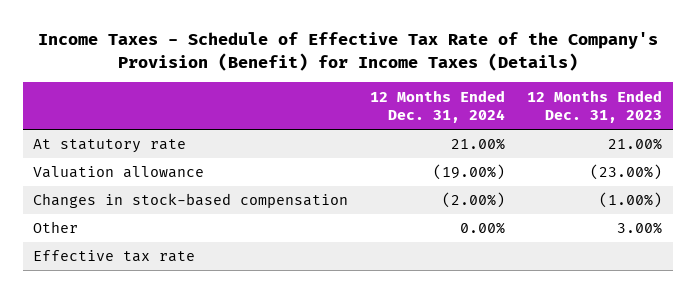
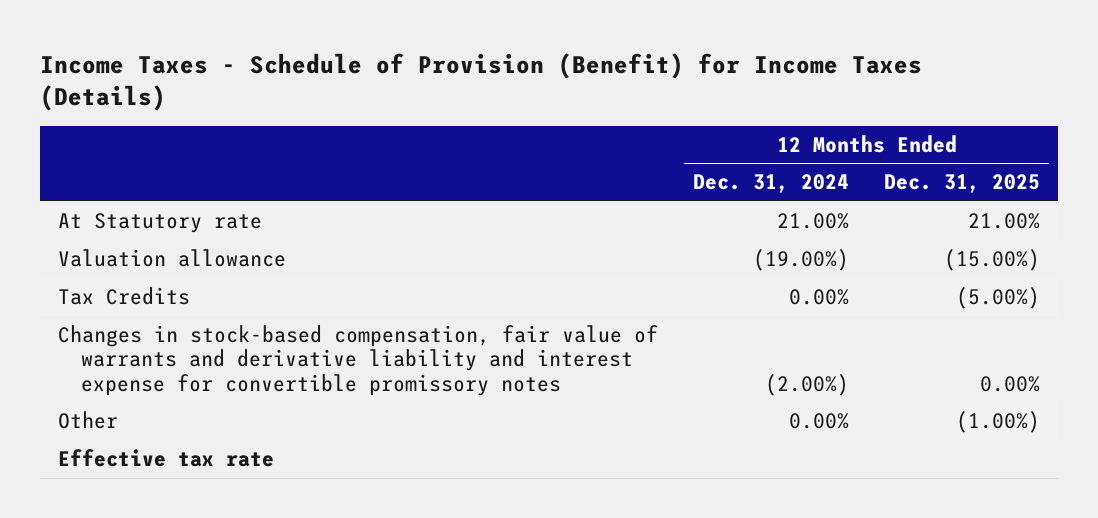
[37,32,658,71] Income Taxes - Schedule of Effective Tax Rate of the Company's Provision (Benefit) for Income Taxes (Details) -> [40,52,923,111] Income Taxes - Schedule of Provision (Benefit) for Income Taxes (Details)
[526,89,662,124] 12 Months Ended Dec. 31, 2023 -> none
none -> [884,174,1041,194] Dec. 31, 2025
[33,139,187,154] At statutory rate -> [57,213,262,234] At Statutory rate
none -> [57,287,190,306] Tax Credits
[33,193,349,209] Changes in stock-based compensation -> [57,325,658,396] Changes in stock-based compensation, fair value of warrants and derivative liability and interest expense for convertible promissory notes

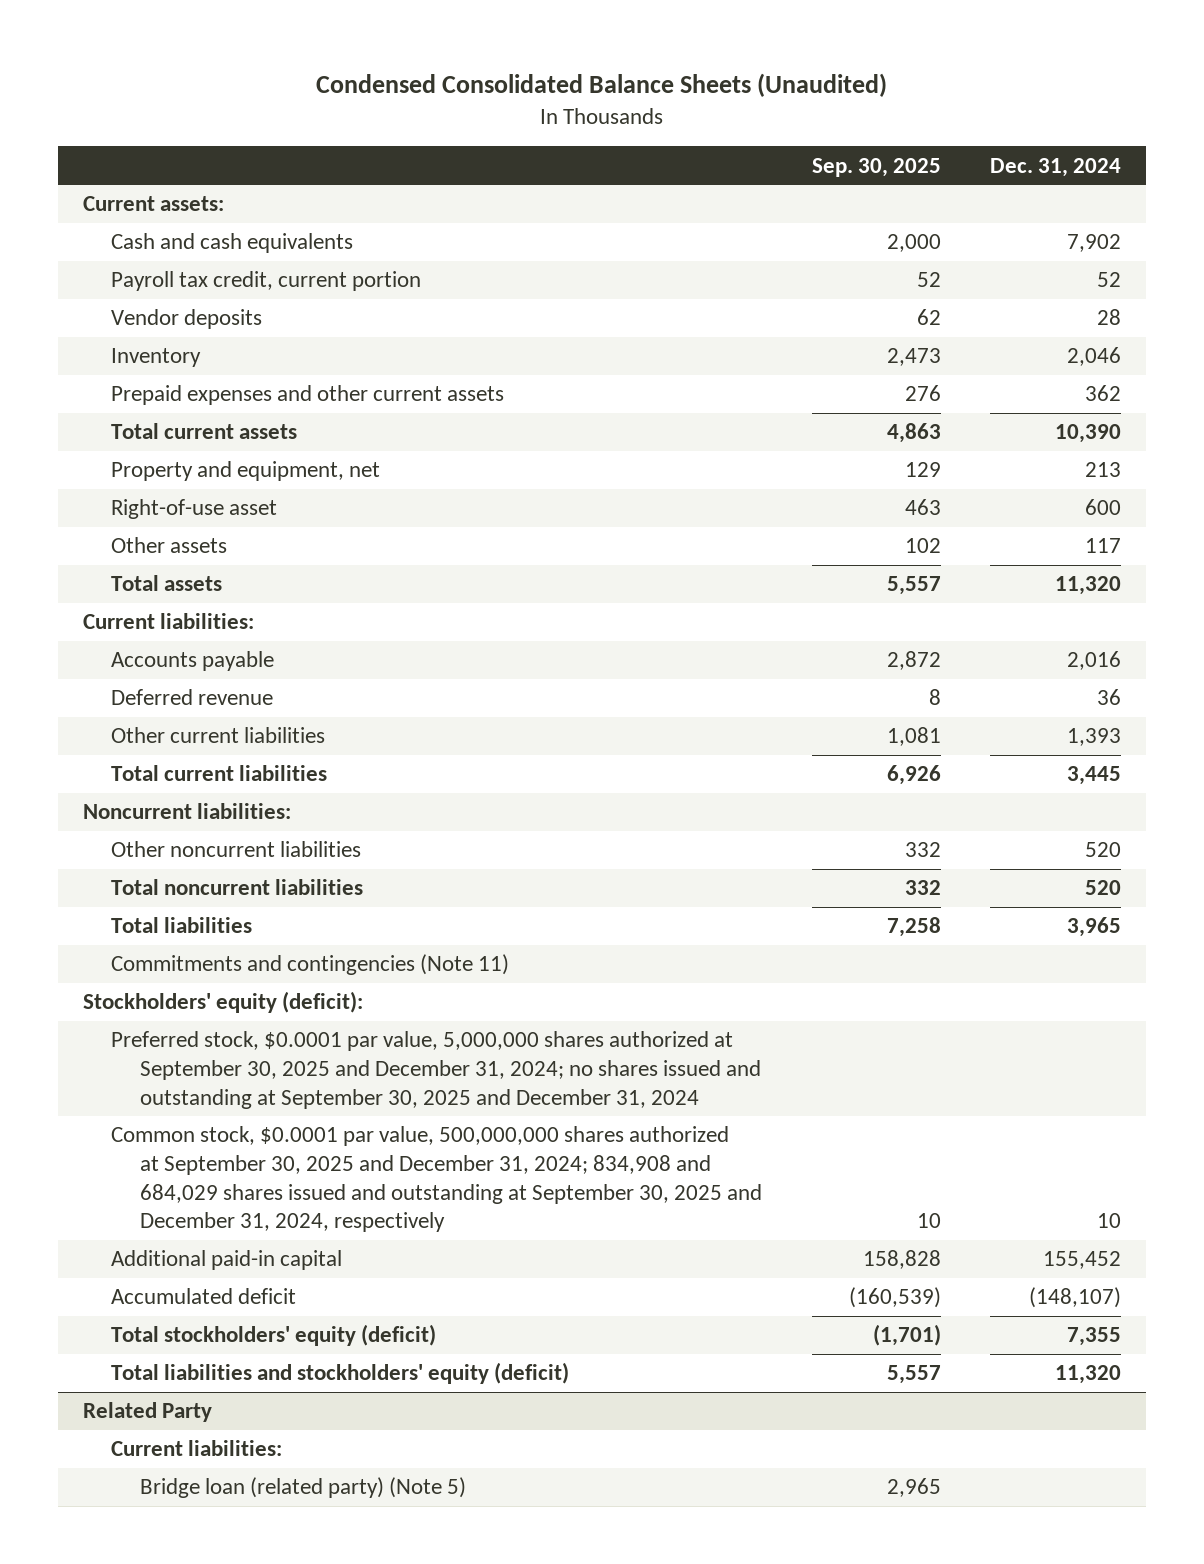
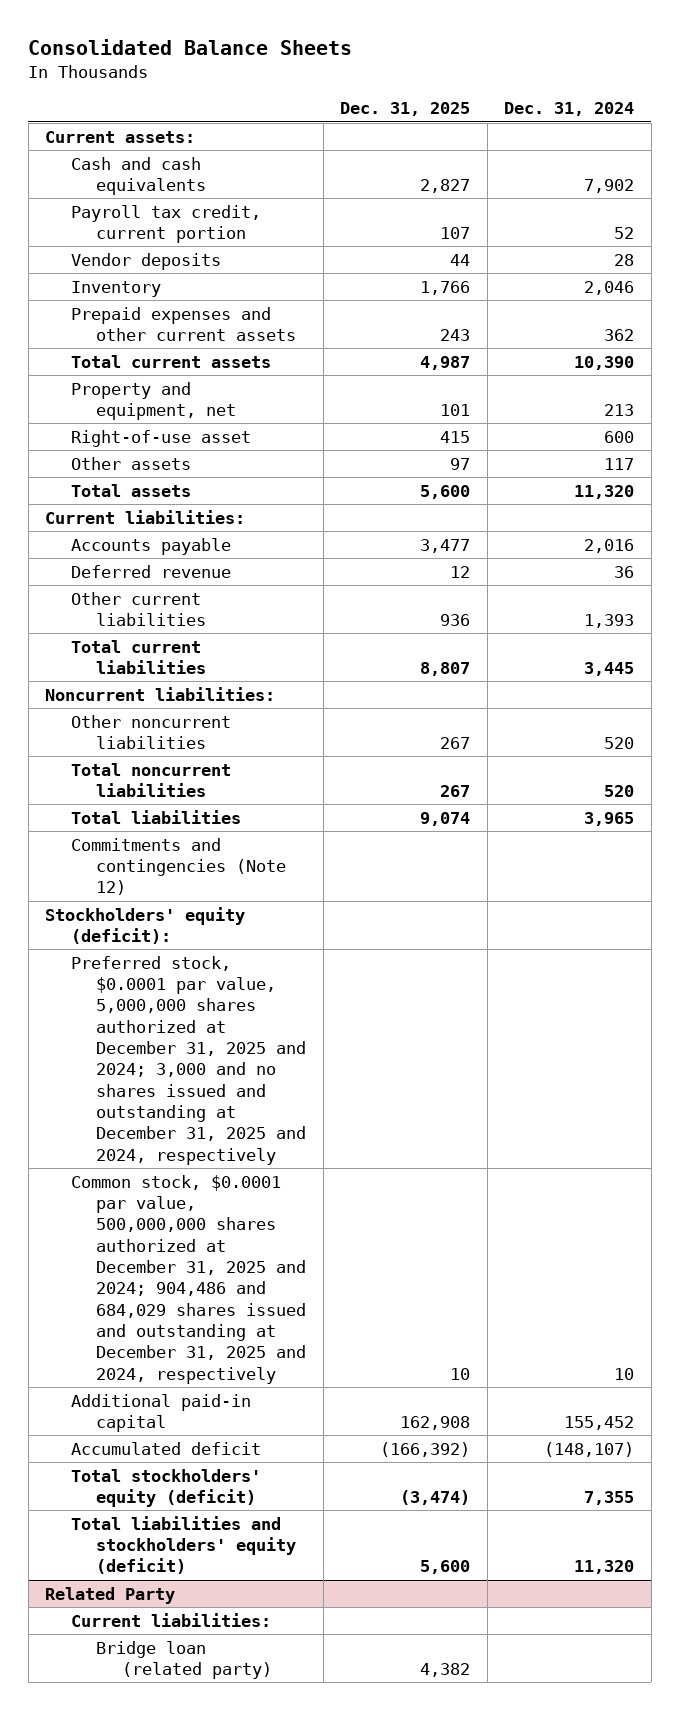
[316,73,888,98] Condensed Consolidated Balance Sheets (Unaudited) -> [28,38,353,55] Consolidated Balance Sheets
[811,157,941,177] Sep. 30, 2025 -> none
none -> [340,102,471,117] Dec. 31, 2025
[111,954,510,976] Commitments and contingencies (Note 11) -> [70,837,287,896] Commitments and contingencies (Note 12)
[111,1031,761,1109] Preferred stock, $0.0001 par value, 5,000,000 shares authorized at September 30, 2025 and December 31, 2024; no shares issued and outstanding at September 30, 2025 and December 31, 2024 -> [70,955,307,1165] Preferred stock, $0.0001 par value, 5,000,000 shares authorized at December 31, 2025 and 2024; 3,000 and no shares issued and outstanding at December 31, 2025 and 2024, respectively
[111,1126,762,1233] Common stock, $0.0001 par value, 500,000,000 shares authorized at September 30, 2025 and December 31, 2024; 834,908 and 684,029 shares issued and outstanding at September 30, 2025 and December 31, 2024, respectively -> [70,1174,307,1384] Common stock, $0.0001 par value, 500,000,000 shares authorized at December 31, 2025 and 2024; 904,486 and 684,029 shares issued and outstanding at December 31, 2025 and 2024, respectively
[139,1477,466,1499] Bridge loan (related party) (Note 5) -> [96,1640,272,1679] Bridge loan (related party)

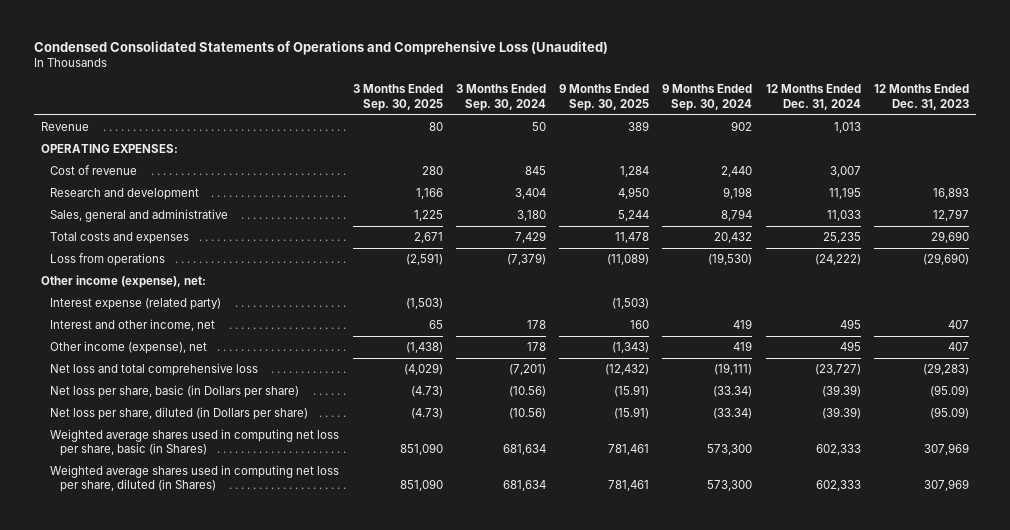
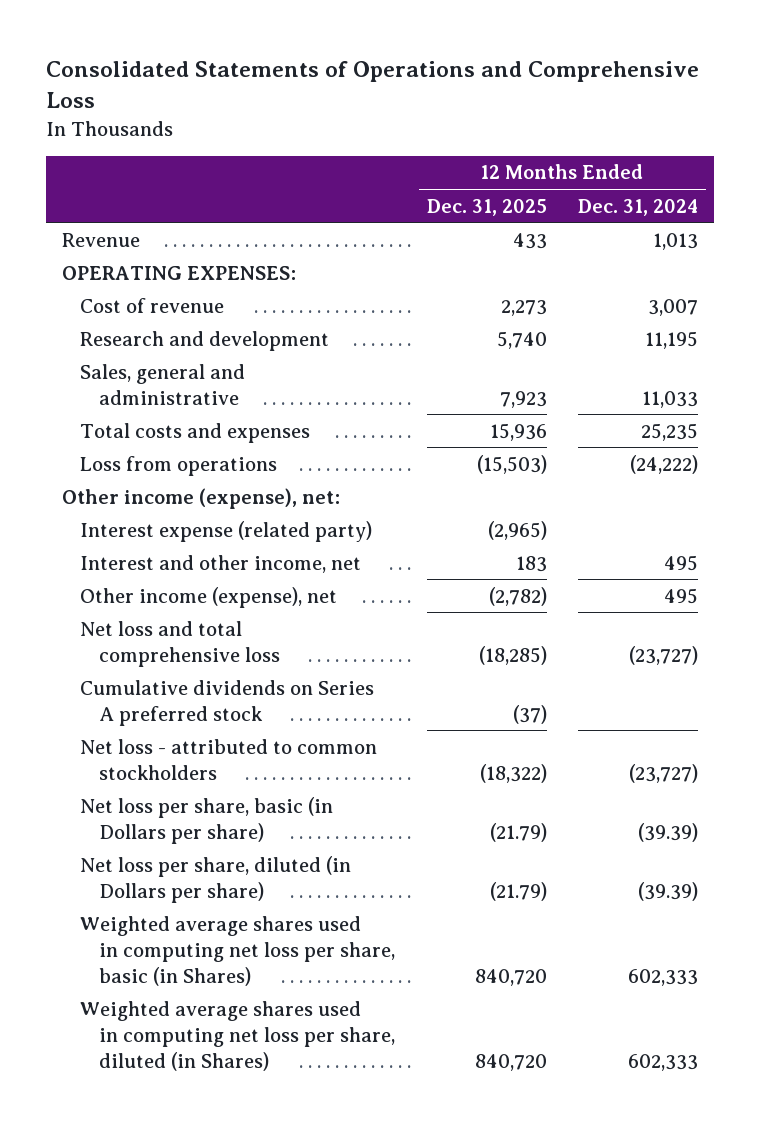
[34,40,609,55] Condensed Consolidated Statements of Operations and Comprehensive Loss (Unaudited) -> [45,61,699,109] Consolidated Statements of Operations and Comprehensive Loss
[352,84,443,111] 3 Months Ended Sep. 30, 2025 -> none
[455,84,546,111] 3 Months Ended Sep. 30, 2024 -> none
[559,84,650,111] 9 Months Ended Sep. 30, 2025 -> none
[662,84,753,111] 9 Months Ended Sep. 30, 2024 -> none
[873,84,969,110] 12 Months Ended Dec. 31, 2023 -> none
none -> [426,198,547,216] Dec. 31, 2025
none -> [80,679,375,726] Cumulative dividends on Series A preferred stock
none -> [80,738,378,780] Net loss - attributed to common stockholders

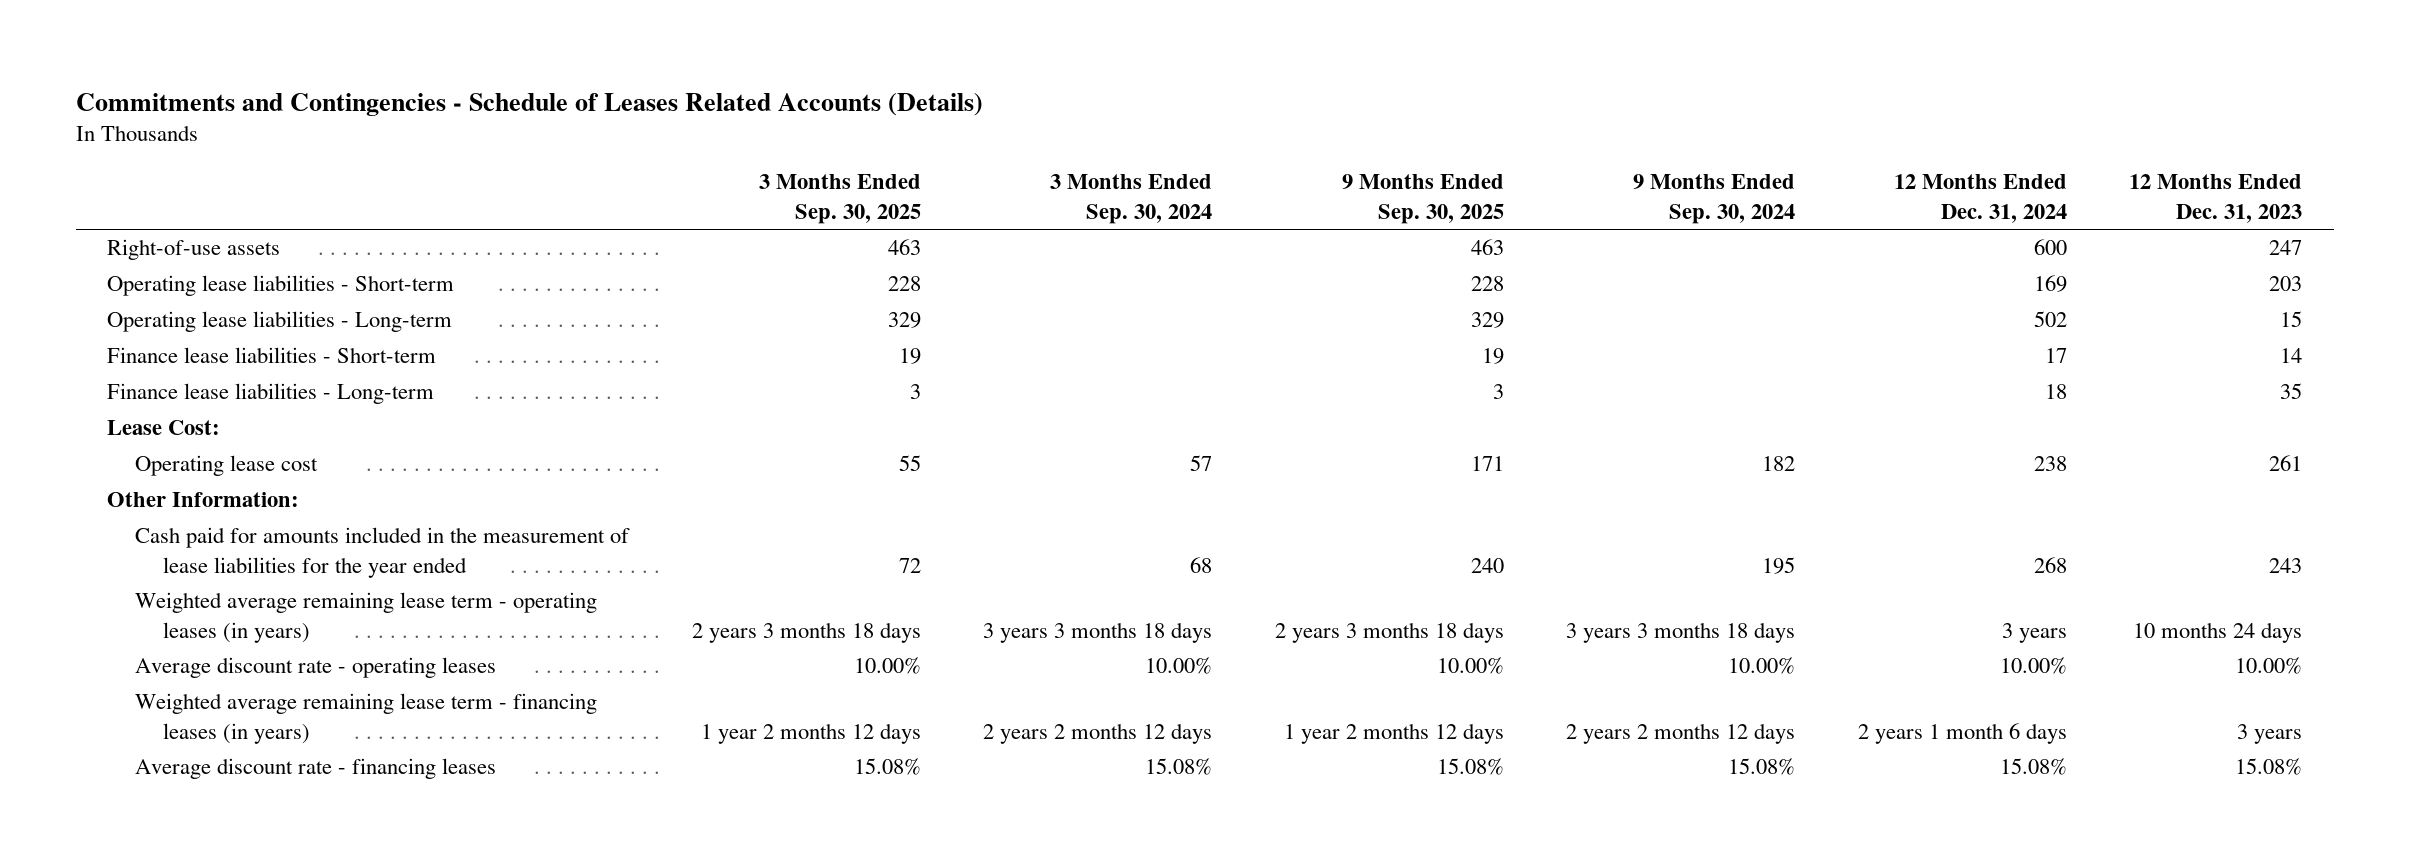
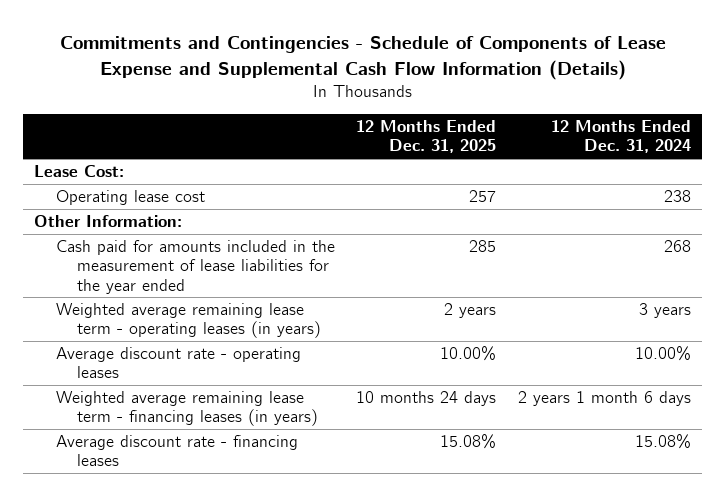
[75,92,983,116] Commitments and Contingencies - Schedule of Leases Related Accounts (Details) -> [59,36,666,81] Commitments and Contingencies - Schedule of Components of Lease Expense and Supplemental Cash Flow Information (Details)
[758,174,921,224] 3 Months Ended Sep. 30, 2025 -> none
[1050,174,1213,224] 3 Months Ended Sep. 30, 2024 -> none
[1341,174,1504,224] 9 Months Ended Sep. 30, 2025 -> none
[1633,174,1796,224] 9 Months Ended Sep. 30, 2024 -> none
[2129,174,2303,223] 12 Months Ended Dec. 31, 2023 -> none
none -> [356,120,497,154] 12 Months Ended Dec. 31, 2025
[106,239,280,261] Right-of-use assets -> none
[106,275,454,297] Operating lease liabilities - Short-term -> none
[106,311,452,333] Operating lease liabilities - Long-term -> none
[106,347,436,364] Finance lease liabilities - Short-term -> none
[106,383,434,405] Finance lease liabilities - Long-term -> none

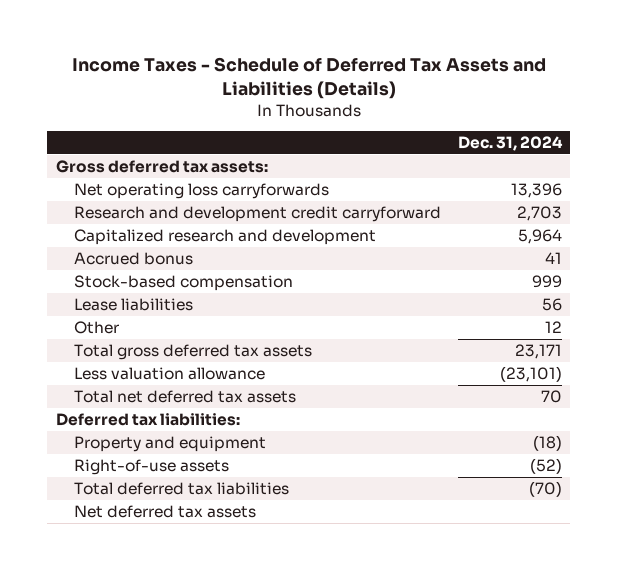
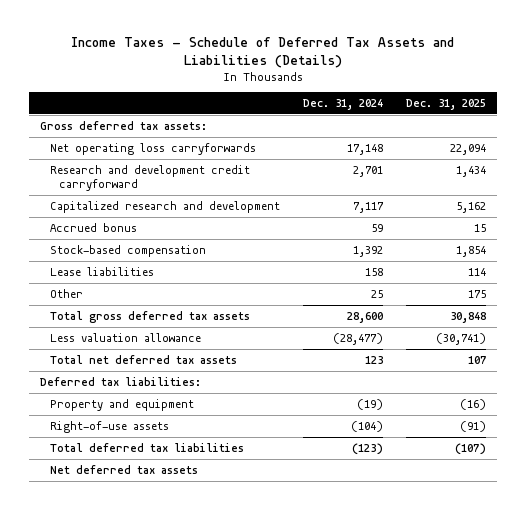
none -> [405,99,486,111] Dec. 31, 2025
[510,182,562,198] 13,396 -> [346,143,383,155] 17,148
[516,205,562,221] 2,703 -> [352,165,383,177] 2,701
[517,228,562,244] 5,964 -> [352,201,384,213] 7,117
[544,251,562,264] 41 -> [370,223,383,232] 59
[531,274,562,288] 999 -> [352,245,383,257] 1,392
[541,297,562,311] 56 -> [364,267,383,276] 158
[544,320,562,333] 12 -> [370,289,383,298] 25
[514,343,562,359] 23,171 -> [346,311,383,323] 28,600
[499,365,562,382] (23,101) -> [332,332,383,345] (28,477)
[540,389,562,403] 70 -> [364,355,383,364] 123
[532,434,562,451] (18) -> [356,398,383,410] (19)
[529,457,562,474] (52) -> [350,420,383,432] (104)
[528,480,562,497] (70) -> [351,442,383,455] (123)

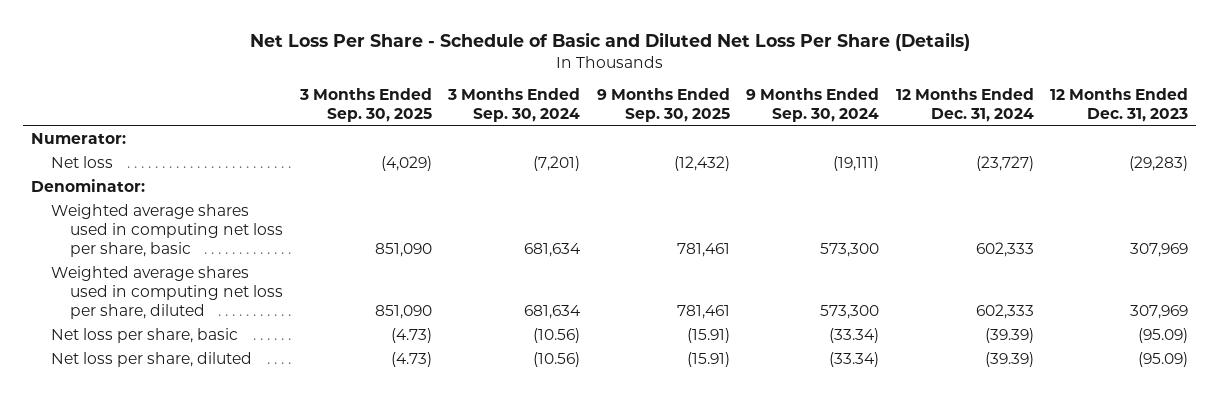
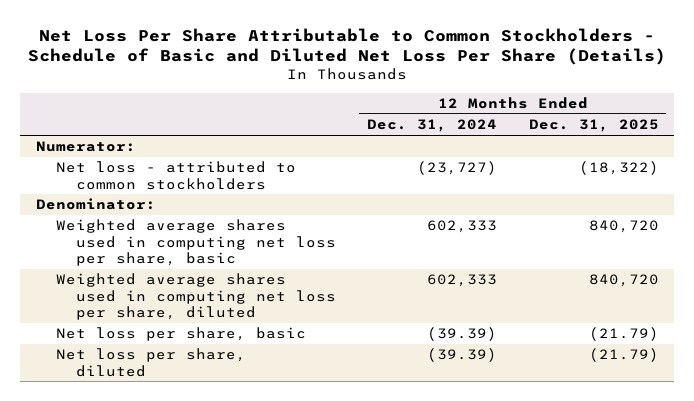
[249,31,970,51] Net Loss Per Share - Schedule of Basic and Diluted Net Loss Per Share (Details) -> [28,27,667,66] Net Loss Per Share Attributable to Common Stockholders - Schedule of Basic and Diluted Net Loss Per Share (Details)
[298,88,432,123] 3 Months Ended Sep. 30, 2025 -> none
[447,88,581,123] 3 Months Ended Sep. 30, 2024 -> none
[596,88,730,123] 9 Months Ended Sep. 30, 2025 -> none
[746,88,880,123] 9 Months Ended Sep. 30, 2024 -> none
[1050,88,1189,123] 12 Months Ended Dec. 31, 2023 -> none
none -> [528,119,659,133] Dec. 31, 2025
[50,156,113,169] Net loss -> [55,161,296,190] Net loss - attributed to common stockholders

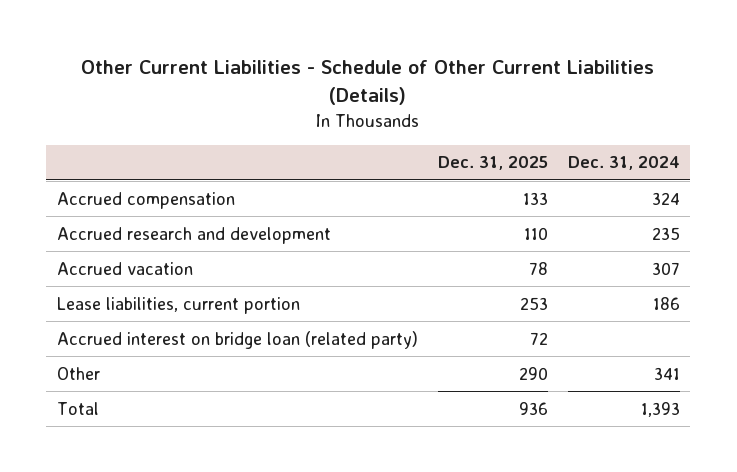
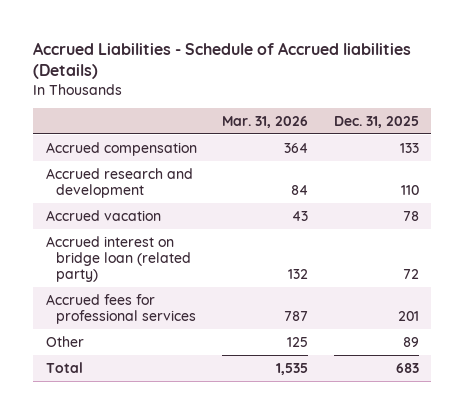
[81,60,655,106] Other Current Liabilities - Schedule of Other Current Liabilities (Details) -> [33,41,412,79] Accrued Liabilities - Schedule of Accrued liabilities (Details)
[568,156,681,171] Dec. 31, 2024 -> none
none -> [222,116,309,129] Mar. 31, 2026
[56,296,300,314] Lease liabilities, current portion -> none
none -> [45,293,197,325] Accrued fees for professional services
[518,366,548,380] 290 -> [402,336,419,347] 89
[518,401,548,415] 936 -> [395,362,419,373] 683

